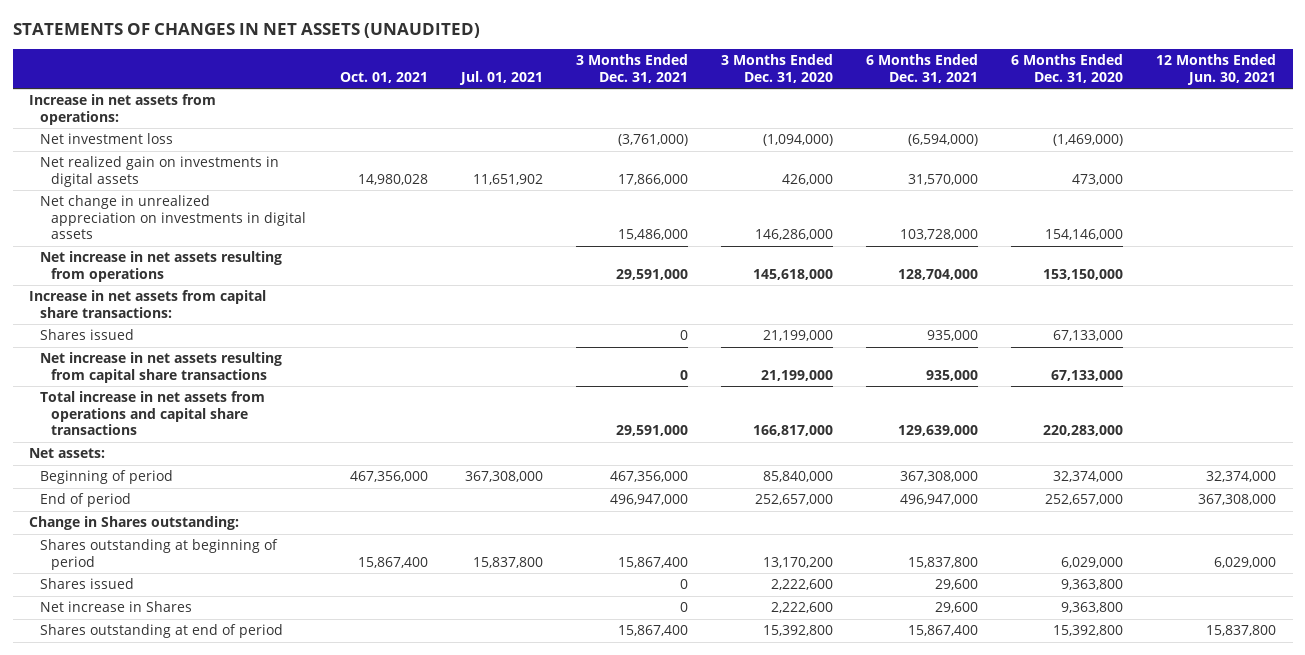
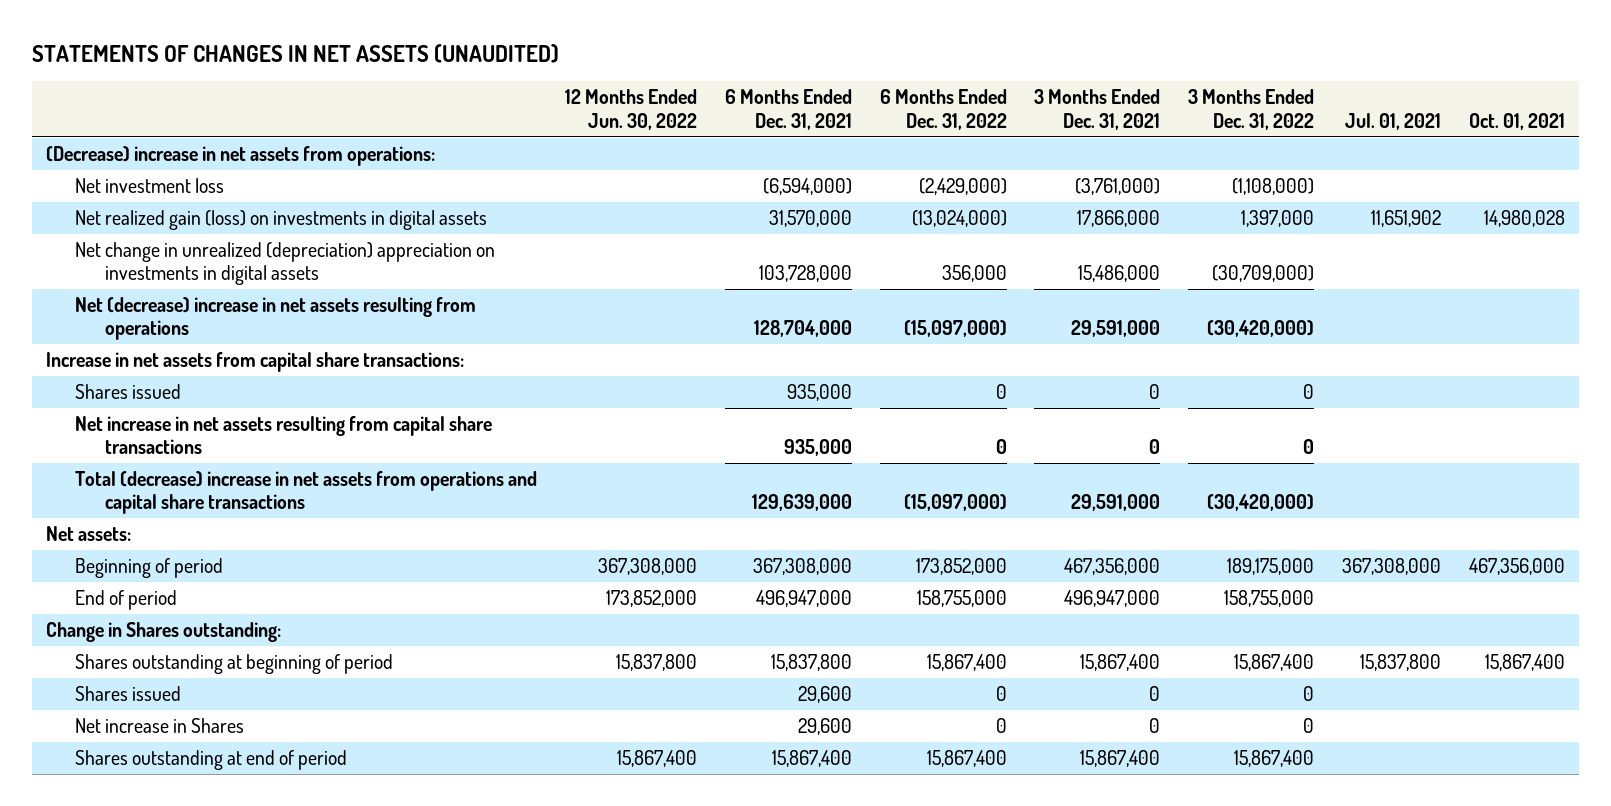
[720,54,833,83] 3 Months Ended Dec. 31, 2020 -> none
[1010,54,1123,83] 6 Months Ended Dec. 31, 2020 -> none
[1155,54,1276,85] 12 Months Ended Jun. 30, 2021 -> none
none -> [565,89,698,130] 12 Months Ended Jun. 30, 2022
none -> [879,89,1007,130] 6 Months Ended Dec. 31, 2022
none -> [1188,89,1315,130] 3 Months Ended Dec. 31, 2022
[29,94,217,125] Increase in net assets from operations: -> [45,146,435,167] (Decrease) increase in net assets from operations:
[40,156,280,187] Net realized gain on investments in digital assets -> [75,210,488,231] Net realized gain (loss) on investments in digital assets
[40,195,307,240] Net change in unrealized appreciation on investments in digital assets -> [75,242,496,286] Net change in unrealized (depreciation) appreciation on investments in digital assets
[40,251,283,282] Net increase in net assets resulting from operations -> [75,297,477,341] Net (decrease) increase in net assets resulting from operations
[40,391,266,436] Total increase in net assets from operations and capital share transactions -> [75,471,538,515] Total (decrease) increase in net assets from operations and capital share transactions

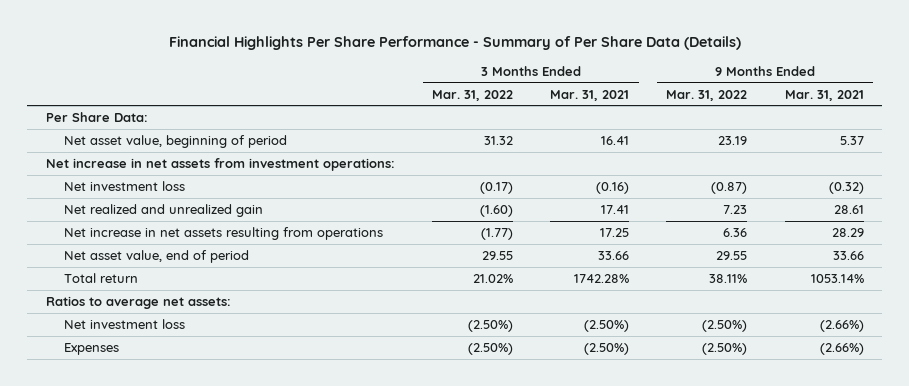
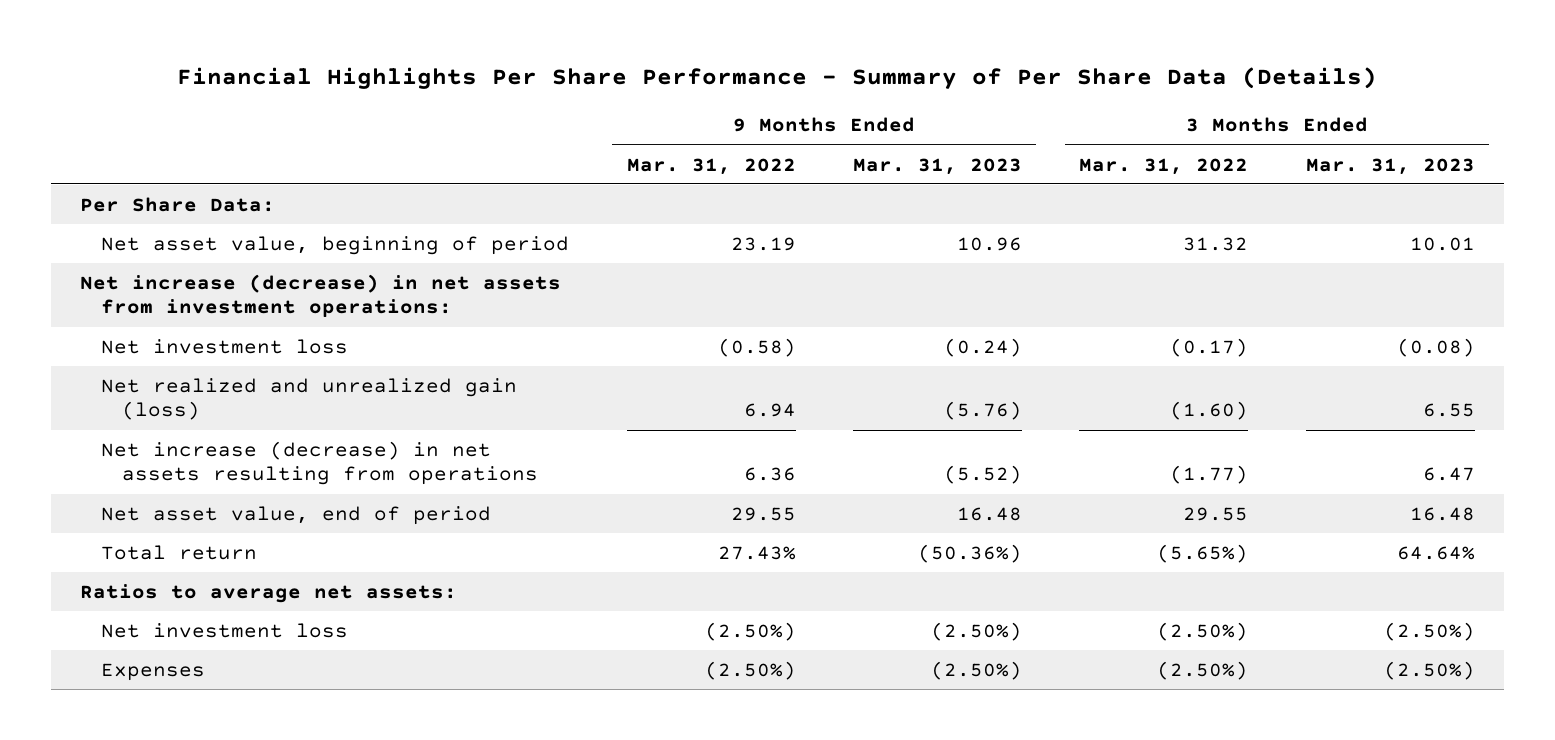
[550,89,630,101] Mar. 31, 2021 -> none
[784,89,864,101] Mar. 31, 2021 -> none
none -> [852,157,1022,175] Mar. 31, 2023
none -> [1305,157,1475,175] Mar. 31, 2023
[45,157,395,171] Net increase in net assets from investment operations: -> [79,273,561,318] Net increase (decrease) in net assets from investment operations:
[711,181,748,194] (0.87) -> [717,337,796,357] (0.58)
[63,203,263,217] Net realized and unrealized gain -> [101,377,518,421] Net realized and unrealized gain (loss)
[723,204,748,214] 7.23 -> [743,403,796,418] 6.94
[63,226,383,240] Net increase in net assets resulting from operations -> [101,440,539,486] Net increase (decrease) in net assets resulting from operations
[473,273,514,283] 21.02% -> [1157,543,1249,563] (5.65%)
[709,273,748,283] 38.11% -> [717,545,796,560] 27.43%

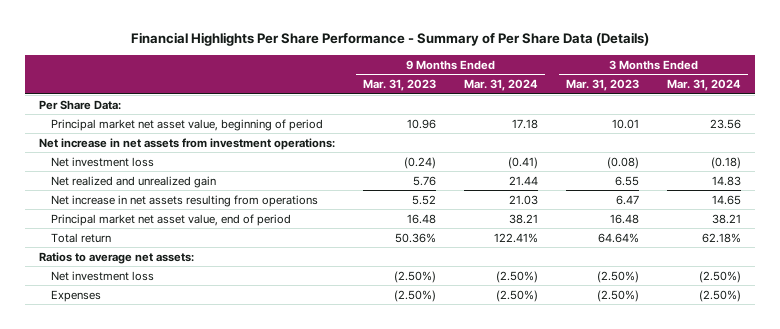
[626,157,796,175] Mar. 31, 2022 -> none
[1079,157,1249,175] Mar. 31, 2022 -> none
none -> [464,79,539,92] Mar. 31, 2024
none -> [667,79,742,92] Mar. 31, 2024
[101,235,570,255] Net asset value, beginning of period -> [50,118,323,131] Principal market net asset value, beginning of period
[79,273,561,318] Net increase (decrease) in net assets from investment operations: -> [39,137,336,150] Net increase in net assets from investment operations:
[101,377,518,421] Net realized and unrealized gain (loss) -> [50,175,216,188] Net realized and unrealized gain
[943,401,1022,421] (5.76) -> [413,175,437,186] 5.76
[101,440,539,486] Net increase (decrease) in net assets resulting from operations -> [50,194,318,207] Net increase in net assets resulting from operations
[943,465,1022,485] (5.52) -> [412,194,437,205] 5.52
[101,505,492,525] Net asset value, end of period -> [50,213,291,226] Principal market net asset value, end of period
[917,543,1022,563] (50.36%) -> [395,232,437,243] 50.36%

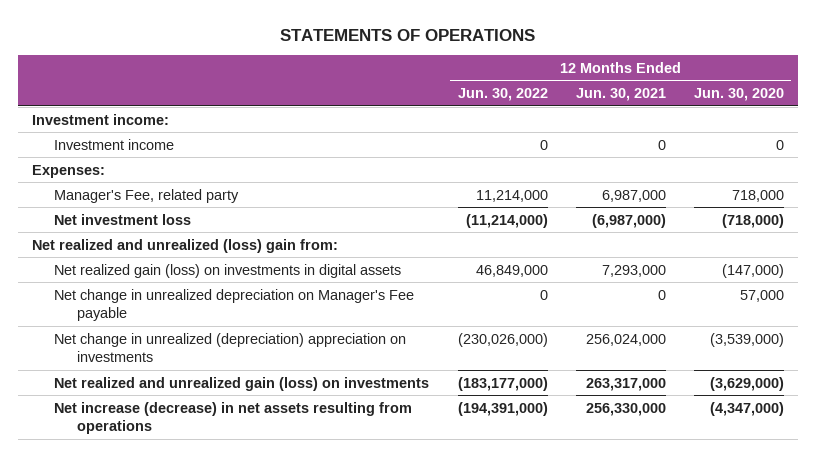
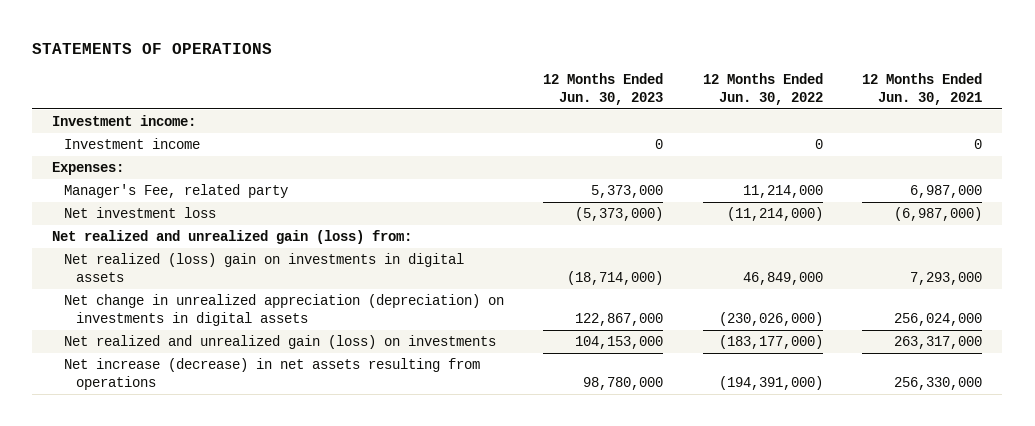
[693,88,784,102] Jun. 30, 2020 -> none
none -> [543,72,664,105] 12 Months Ended Jun. 30, 2023
[54,288,415,322] Net change in unrealized depreciation on Manager's Fee payable -> none
[32,238,339,253] Net realized and unrealized (loss) gain from: -> [52,230,413,245] Net realized and unrealized gain (loss) from:
[54,263,402,278] Net realized gain (loss) on investments in digital assets -> [63,253,464,282] Net realized (loss) gain on investments in digital assets
[54,332,407,363] Net change in unrealized (depreciation) appreciation on investments -> [63,294,504,326] Net change in unrealized appreciation (depreciation) on investments in digital assets

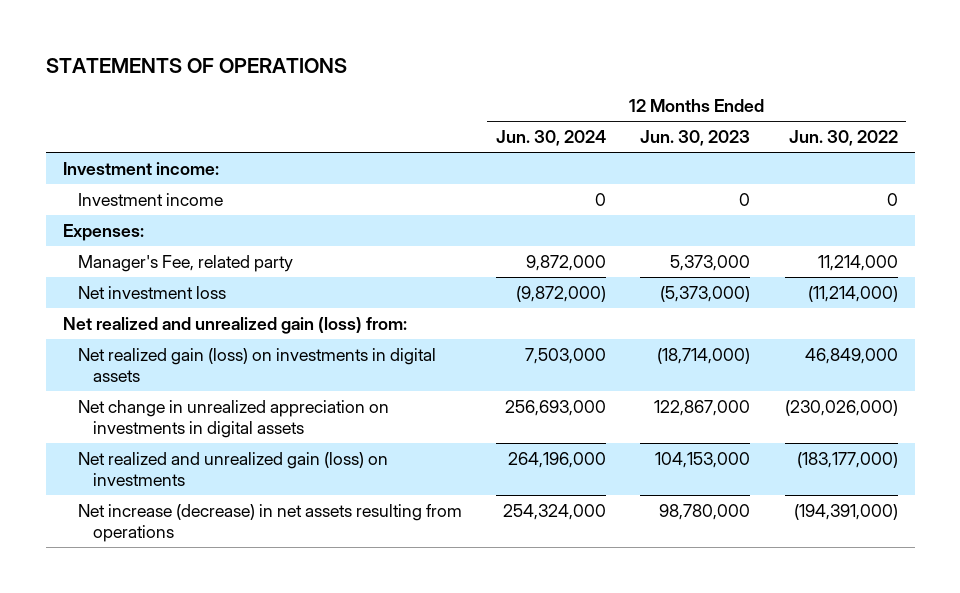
[862,72,983,105] 12 Months Ended Jun. 30, 2021 -> none
none -> [496,130,607,147] Jun. 30, 2024
[63,253,464,282] Net realized (loss) gain on investments in digital assets -> [77,347,436,382] Net realized gain (loss) on investments in digital assets
[63,294,504,326] Net change in unrealized appreciation (depreciation) on investments in digital assets -> [77,399,389,438] Net change in unrealized appreciation on investments in digital assets

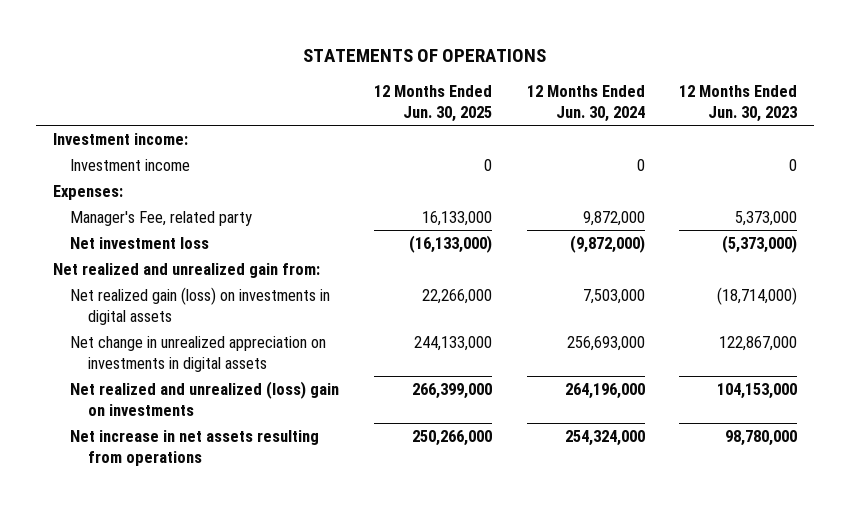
[788,130,898,147] Jun. 30, 2022 -> none
none -> [374,85,493,123] 12 Months Ended Jun. 30, 2025
[62,316,407,334] Net realized and unrealized gain (loss) from: -> [53,262,321,278] Net realized and unrealized gain from:
[77,451,388,486] Net realized and unrealized gain (loss) on investments -> [70,380,340,417] Net realized and unrealized (loss) gain on investments
[77,503,462,542] Net increase (decrease) in net assets resulting from operations -> [70,429,320,467] Net increase in net assets resulting from operations

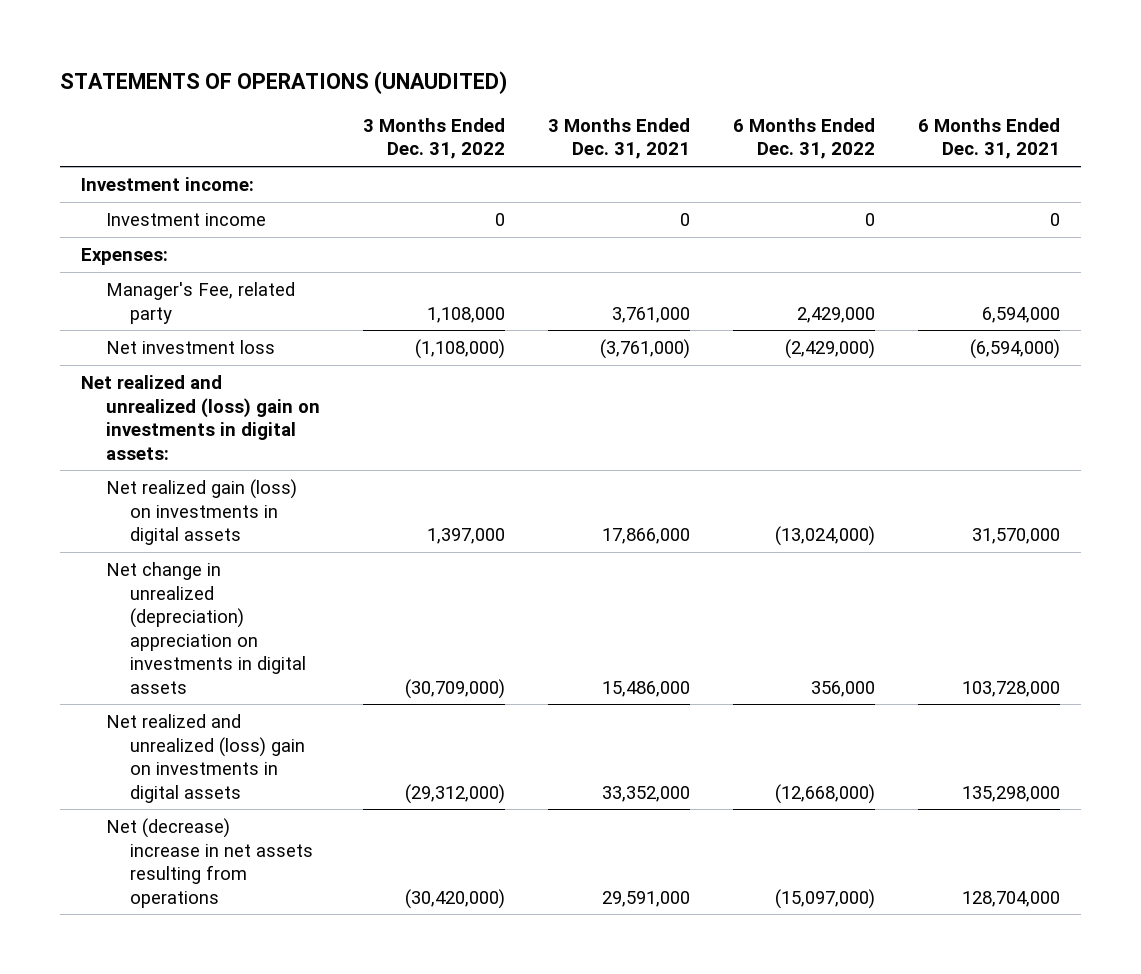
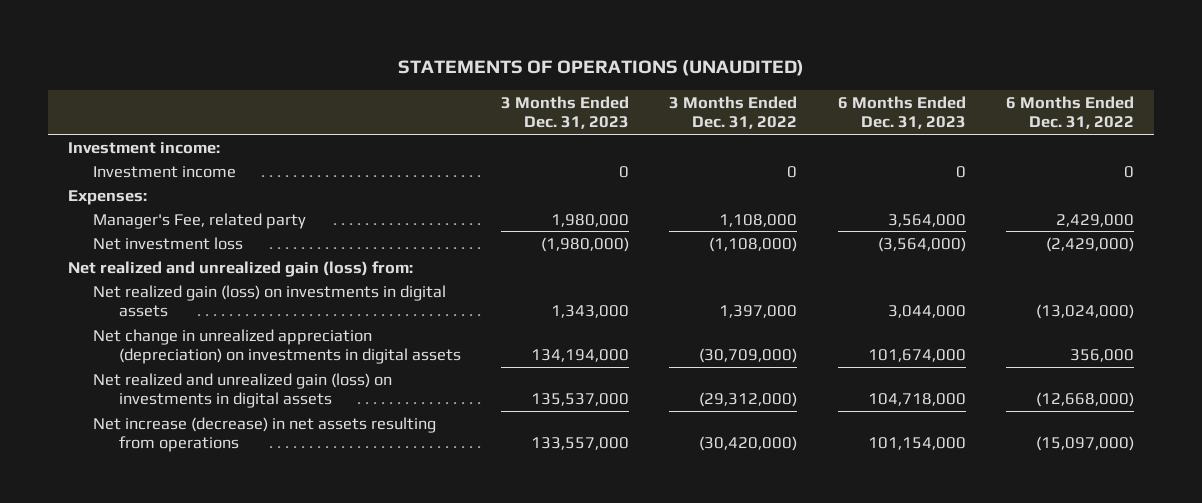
[547,117,690,160] 3 Months Ended Dec. 31, 2021 -> none
[917,117,1060,160] 6 Months Ended Dec. 31, 2021 -> none
none -> [501,95,630,130] 3 Months Ended Dec. 31, 2023
none -> [837,95,966,130] 6 Months Ended Dec. 31, 2023
[81,375,320,460] Net realized and unrealized (loss) gain on investments in digital assets: -> [67,260,413,277] Net realized and unrealized gain (loss) from:
[105,562,307,694] Net change in unrealized (depreciation) appreciation on investments in digital assets -> [93,328,461,365] Net change in unrealized appreciation (depreciation) on investments in digital assets
[105,714,306,803] Net realized and unrealized (loss) gain on investments in digital assets -> [93,372,393,409] Net realized and unrealized gain (loss) on investments in digital assets
[105,818,314,908] Net (decrease) increase in net assets resulting from operations -> [93,416,437,453] Net increase (decrease) in net assets resulting from operations

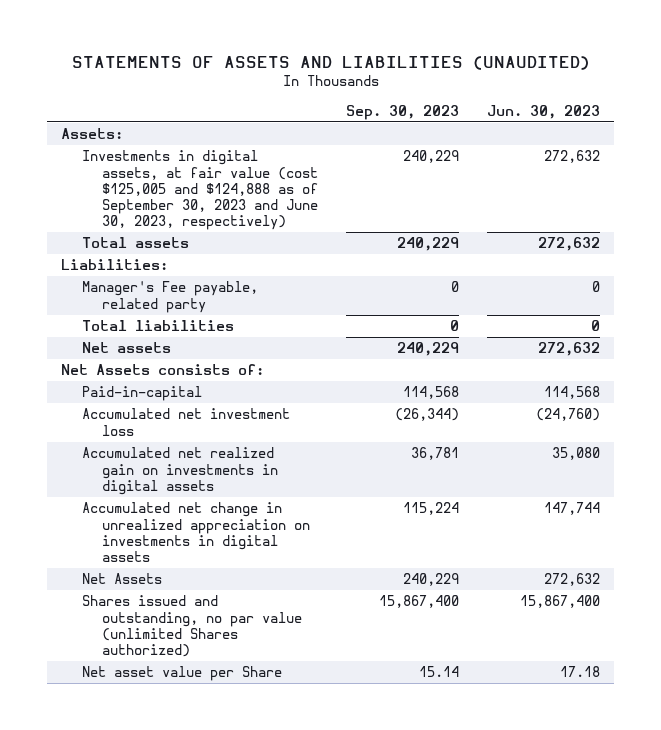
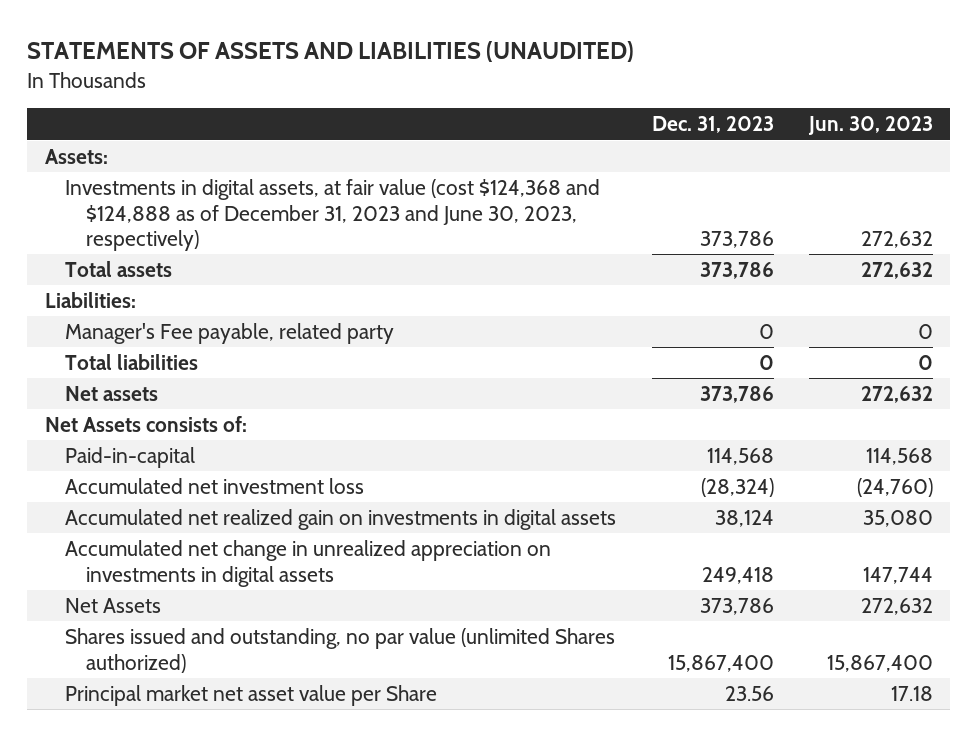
[346,104,460,120] Sep. 30, 2023 -> none
none -> [651,116,774,134] Dec. 31, 2023
[81,150,319,231] Investments in digital assets, at fair value (cost $125,005 and $124,888 as of September 30, 2023 and June 30, 2023, respectively) -> [65,178,601,252] Investments in digital assets, at fair value (cost $124,368 and $124,888 as of December 31, 2023 and June 30, 2023, respectively)
[81,666,282,682] Net asset value per Share -> [65,684,438,706] Principal market net asset value per Share

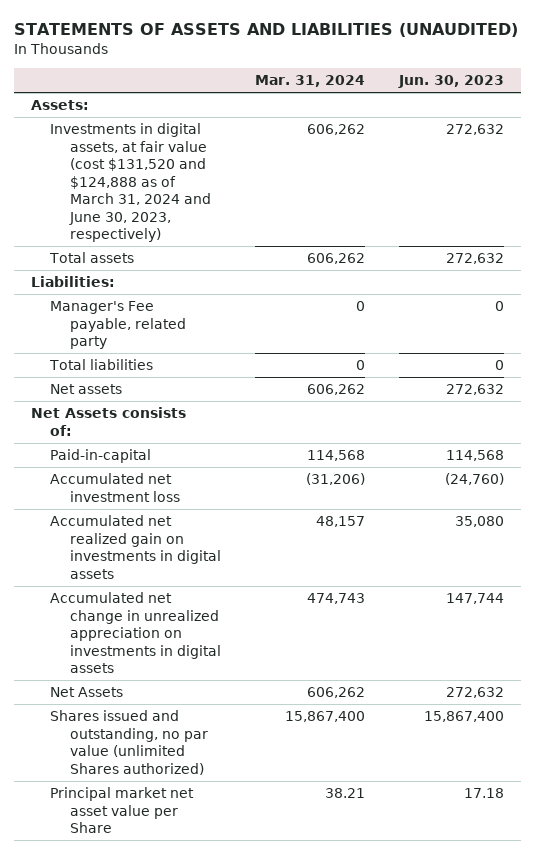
[651,116,774,134] Dec. 31, 2023 -> none
none -> [254,75,365,88] Mar. 31, 2024
[65,178,601,252] Investments in digital assets, at fair value (cost $124,368 and $124,888 as of December 31, 2023 and June 30, 2023, respectively) -> [50,123,211,243] Investments in digital assets, at fair value (cost $131,520 and $124,888 as of March 31, 2024 and June 30, 2023, respectively)

